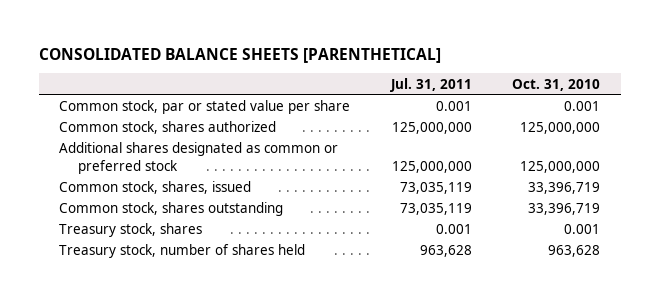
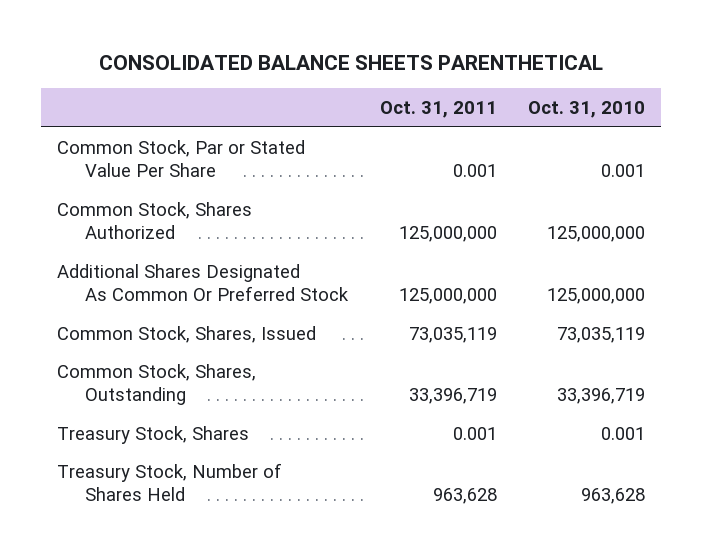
[38,47,441,63] CONSOLIDATED BALANCE SHEETS [PARENTHETICAL] -> [99,55,604,71] CONSOLIDATED BALANCE SHEETS PARENTHETICAL
[389,77,472,92] Jul. 31, 2011 -> none
none -> [379,101,497,119] Oct. 31, 2011
[58,100,350,115] Common stock, par or stated value per share -> [57,139,306,178] Common Stock, Par or Stated Value Per Share
[58,121,276,135] Common stock, shares authorized -> [57,201,253,240] Common Stock, Shares Authorized
[58,142,338,175] Additional shares designated as common or preferred stock -> [57,263,350,302] Additional Shares Designated As Common Or Preferred Stock
[58,181,251,195] Common stock, shares, issued -> [57,325,317,343] Common Stock, Shares, Issued
[528,182,601,195] 33,396,719 -> [556,326,645,343] 73,035,119
[58,202,283,217] Common stock, shares outstanding -> [57,363,257,406] Common Stock, Shares, Outstanding
[58,223,202,238] Treasury stock, shares -> [57,425,250,444] Treasury Stock, Shares
[58,244,305,259] Treasury stock, number of shares held -> [57,462,283,502] Treasury Stock, Number of Shares Held

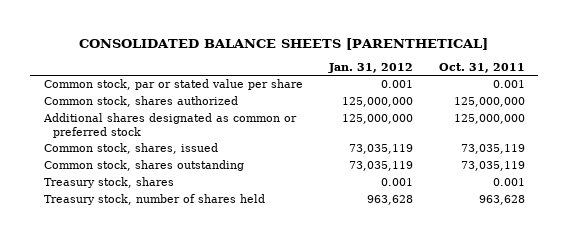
[99,55,604,71] CONSOLIDATED BALANCE SHEETS PARENTHETICAL -> [79,37,489,50] CONSOLIDATED BALANCE SHEETS [PARENTHETICAL]
[527,101,645,119] Oct. 31, 2010 -> none
none -> [327,63,413,74] Jan. 31, 2012
[57,139,306,178] Common Stock, Par or Stated Value Per Share -> [43,79,303,91] Common stock, par or stated value per share
[57,201,253,240] Common Stock, Shares Authorized -> [43,96,238,108] Common stock, shares authorized
[57,263,350,302] Additional Shares Designated As Common Or Preferred Stock -> [42,113,297,138] Additional shares designated as common or preferred stock
[57,325,317,343] Common Stock, Shares, Issued -> [43,143,218,155] Common stock, shares, issued
[57,363,257,406] Common Stock, Shares, Outstanding -> [43,160,244,172] Common stock, shares outstanding
[408,388,497,405] 33,396,719 -> [461,161,526,172] 73,035,119
[57,425,250,444] Treasury Stock, Shares -> [43,177,174,189] Treasury stock, shares
[57,462,283,502] Treasury Stock, Number of Shares Held -> [43,194,265,206] Treasury stock, number of shares held

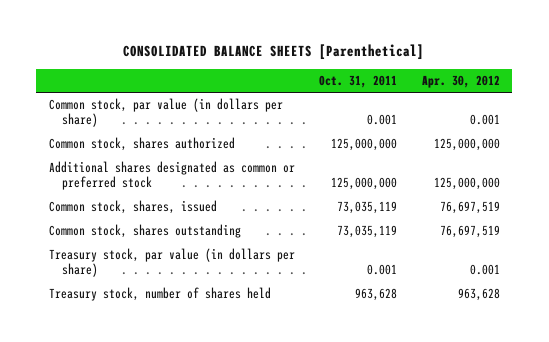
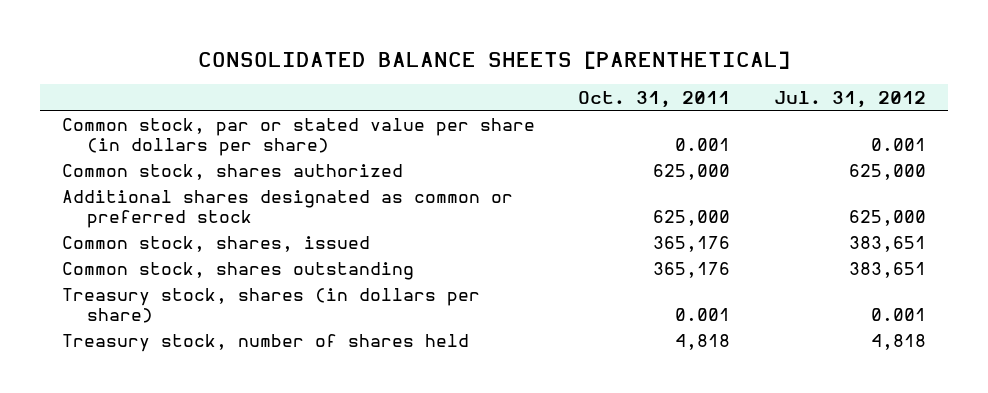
[123,44,425,61] CONSOLIDATED BALANCE SHEETS [Parenthetical] -> [197,50,790,69] CONSOLIDATED BALANCE SHEETS [PARENTHETICAL]
[422,75,501,89] Apr. 30, 2012 -> none
none -> [773,90,926,108] Jul. 31, 2012
[48,98,283,128] Common stock, par value (in dollars per share) -> [61,117,535,156] Common stock, par or stated value per share (in dollars per share)
[331,138,398,152] 125,000,000 -> [653,163,731,180] 625,000
[331,177,398,191] 125,000,000 -> [653,209,731,226] 625,000
[337,201,398,215] 73,035,119 -> [653,235,731,252] 365,176
[337,225,398,239] 73,035,119 -> [653,261,731,278] 365,176
[48,248,295,278] Treasury stock, par value (in dollars per share) -> [61,287,480,323] Treasury stock, shares (in dollars per share)
[355,288,398,302] 963,628 -> [675,333,731,350] 4,818

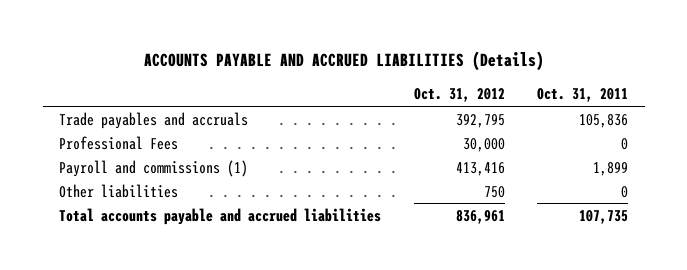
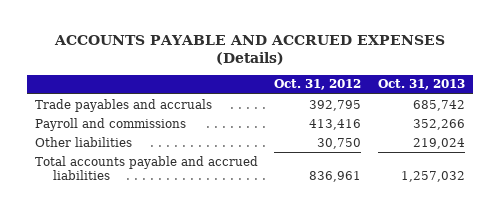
[143,51,544,72] ACCOUNTS PAYABLE AND ACCRUED LIABILITIES (Details) -> [53,34,445,65] ACCOUNTS PAYABLE AND ACCRUED EXPENSES (Details)
[537,88,629,103] Oct. 31, 2011 -> none
none -> [377,79,465,91] Oct. 31, 2013
[58,135,178,150] Professional Fees -> none
[58,159,248,177] Payroll and commissions (1) -> [34,117,186,131] Payroll and commissions
[483,185,505,198] 750 -> [317,137,362,149] 30,750

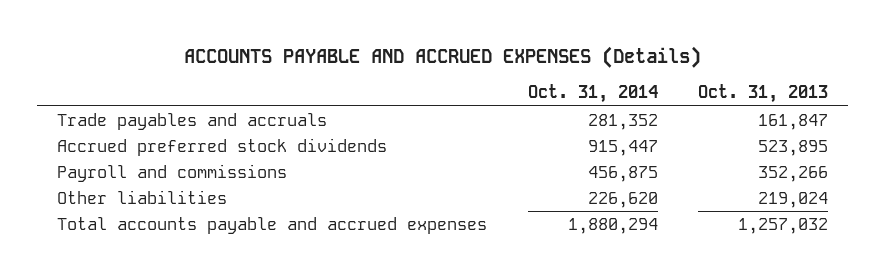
[274,79,362,91] Oct. 31, 2012 -> none
none -> [527,84,658,104] Oct. 31, 2014
[412,99,465,111] 685,742 -> [758,113,829,130] 161,847
none -> [57,137,388,156] Accrued preferred stock dividends
[34,155,258,180] Total accounts payable and accrued liabilities -> [57,216,488,234] Total accounts payable and accrued expenses

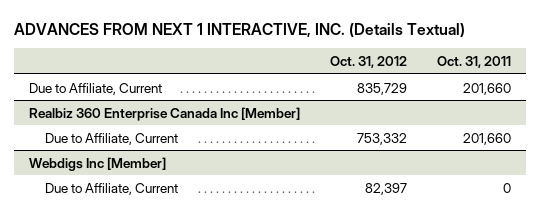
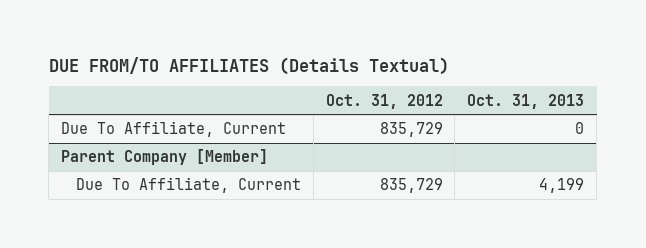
[13,22,465,38] ADVANCES FROM NEXT 1 INTERACTIVE, INC. (Details Textual) -> [48,56,449,75] DUE FROM/TO AFFILIATES (Details Textual)
[437,56,512,69] Oct. 31, 2011 -> none
none -> [467,93,585,109] Oct. 31, 2013
[28,106,300,121] Realbiz 360 Enterprise Canada Inc [Member] -> none
[28,156,166,171] Webdigs Inc [Member] -> none
[44,182,178,195] Due to Affiliate, Current -> none
[28,82,162,95] Due to Affiliate, Current -> [61,121,287,138] Due To Affiliate, Current
none -> [61,149,269,166] Parent Company [Member]
[44,132,178,145] Due to Affiliate, Current -> [75,177,301,194] Due To Affiliate, Current
[356,132,407,145] 753,332 -> [379,178,443,194] 835,729

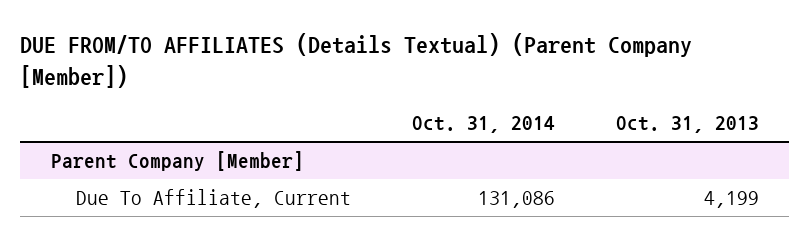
[48,56,449,75] DUE FROM/TO AFFILIATES (Details Textual) -> [20,33,693,88] DUE FROM/TO AFFILIATES (Details Textual) (Parent Company [Member])
[325,93,443,109] Oct. 31, 2012 -> none
none -> [412,116,556,134] Oct. 31, 2014
[61,121,287,138] Due To Affiliate, Current -> none

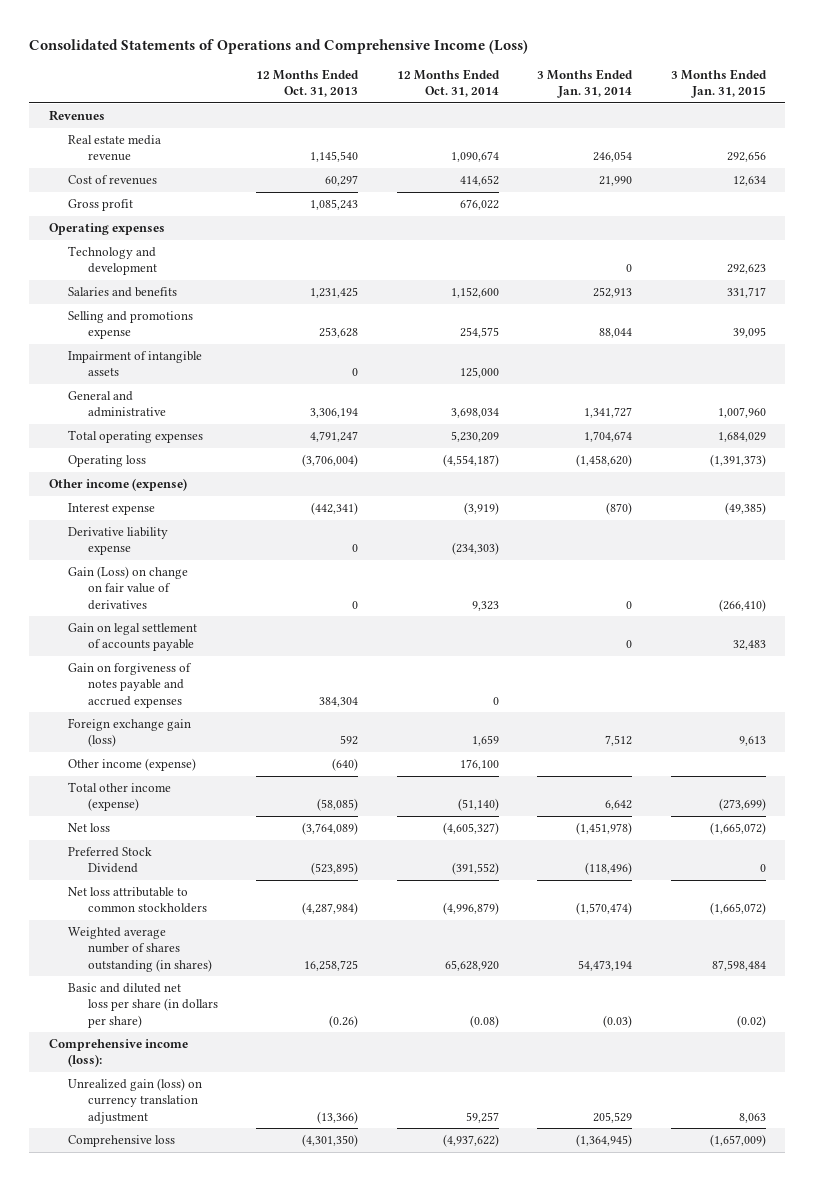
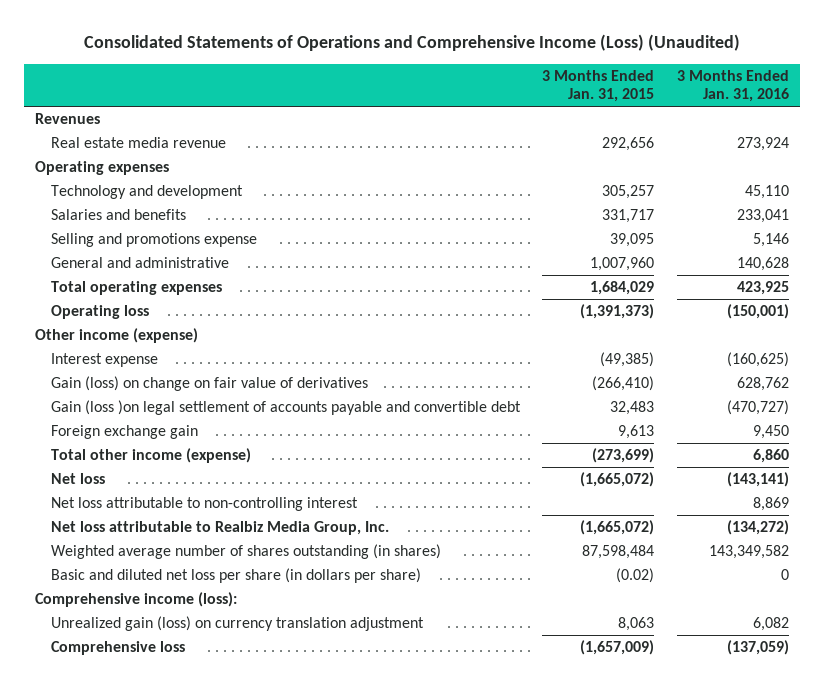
[29,38,529,54] Consolidated Statements of Operations and Comprehensive Income (Loss) -> [84,34,741,52] Consolidated Statements of Operations and Comprehensive Income (Loss) (Unaudited)
[256,68,360,98] 12 Months Ended Oct. 31, 2013 -> none
[396,68,500,98] 12 Months Ended Oct. 31, 2014 -> none
[537,68,634,99] 3 Months Ended Jan. 31, 2014 -> none
none -> [677,69,790,103] 3 Months Ended Jan. 31, 2016
[68,175,158,186] Cost of revenues -> none
[68,199,134,212] Gross profit -> none
[727,264,767,275] 292,623 -> [602,185,655,200] 305,257
[68,351,203,377] Impairment of intangible assets -> none
[68,527,169,556] Derivative liability expense -> none
[68,663,193,708] Gain on forgiveness of notes payable and accrued expenses -> none
[68,758,197,772] Other income (expense) -> none
[68,566,189,610] Gain (Loss) on change on fair value of derivatives -> [50,376,368,392] Gain (loss) on change on fair value of derivatives
[68,623,198,652] Gain on legal settlement of accounts payable -> [50,400,521,416] Gain (loss )on legal settlement of accounts payable and convertible debt
[68,718,192,748] Foreign exchange gain (loss) -> [50,425,198,440] Foreign exchange gain
[68,847,153,874] Preferred Stock Dividend -> none
none -> [50,497,358,512] Net loss attributable to non-controlling interest
[68,887,207,914] Net loss attributable to common stockholders -> [50,521,389,536] Net loss attributable to Realbiz Media Group, Inc.

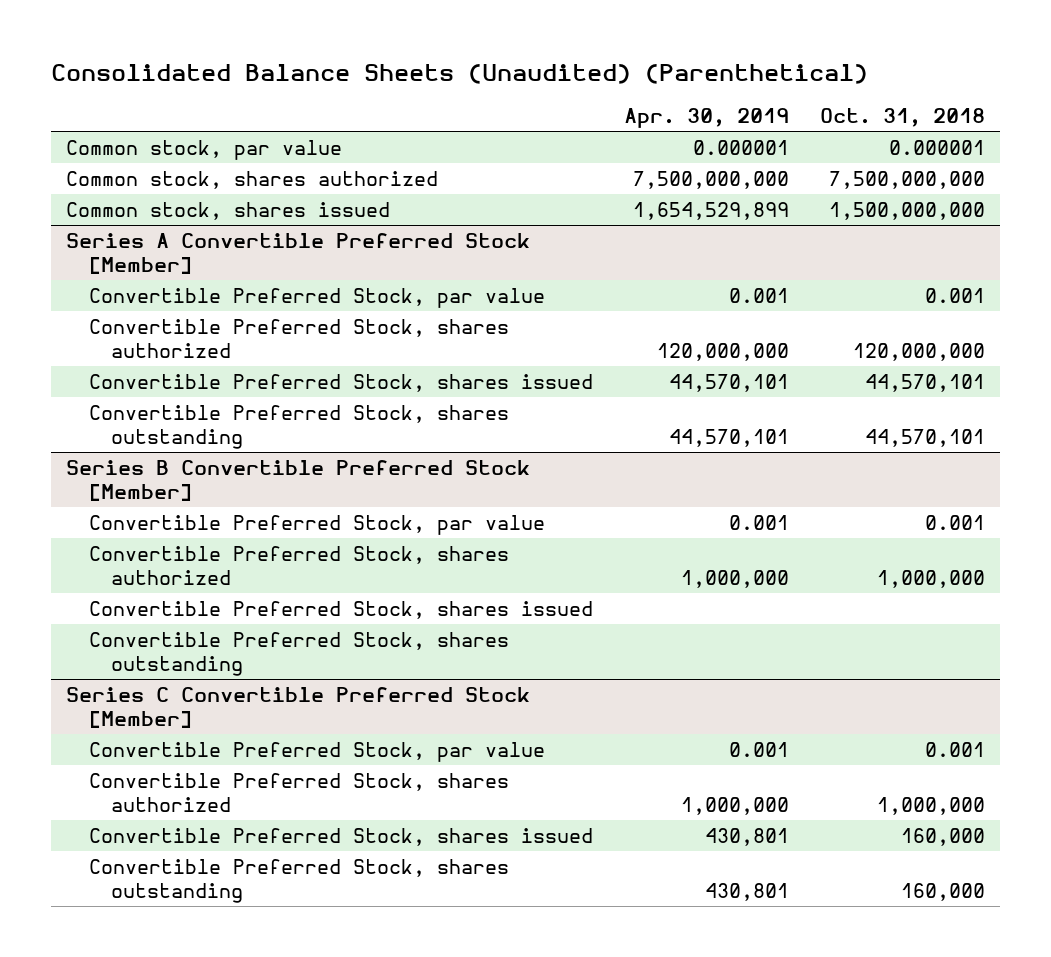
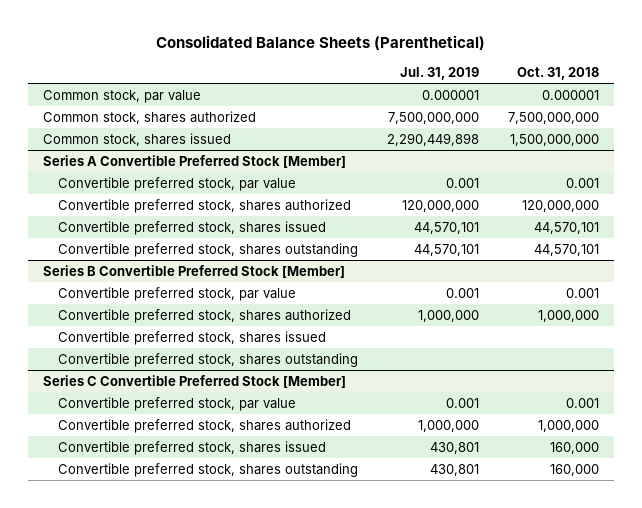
[50,64,868,85] Consolidated Balance Sheets (Unaudited) (Parenthetical) -> [156,35,486,51] Consolidated Balance Sheets (Parenthetical)
[623,108,789,129] Apr. 30, 2019 -> none
none -> [400,66,480,80] Jul. 31, 2019
[88,287,545,308] Convertible Preferred Stock, par value -> [58,176,297,191] Convertible preferred stock, par value
[88,318,509,358] Convertible Preferred Stock, shares authorized -> [58,198,352,213] Convertible preferred stock, shares authorized
[88,373,593,392] Convertible Preferred Stock, shares issued -> [58,220,327,235] Convertible preferred stock, shares issued
[88,404,509,449] Convertible Preferred Stock, shares outstanding -> [58,242,359,257] Convertible preferred stock, shares outstanding
[88,514,545,535] Convertible Preferred Stock, par value -> [58,286,297,301] Convertible preferred stock, par value
[88,545,509,585] Convertible Preferred Stock, shares authorized -> [58,308,352,323] Convertible preferred stock, shares authorized
[88,600,593,619] Convertible Preferred Stock, shares issued -> [58,330,327,345] Convertible preferred stock, shares issued
[88,631,509,676] Convertible Preferred Stock, shares outstanding -> [58,352,359,367] Convertible preferred stock, shares outstanding
[88,741,545,762] Convertible Preferred Stock, par value -> [58,396,297,411] Convertible preferred stock, par value
[88,772,509,812] Convertible Preferred Stock, shares authorized -> [58,418,352,433] Convertible preferred stock, shares authorized
[88,827,593,846] Convertible Preferred Stock, shares issued -> [58,440,327,455] Convertible preferred stock, shares issued
[88,858,509,903] Convertible Preferred Stock, shares outstanding -> [58,462,359,477] Convertible preferred stock, shares outstanding

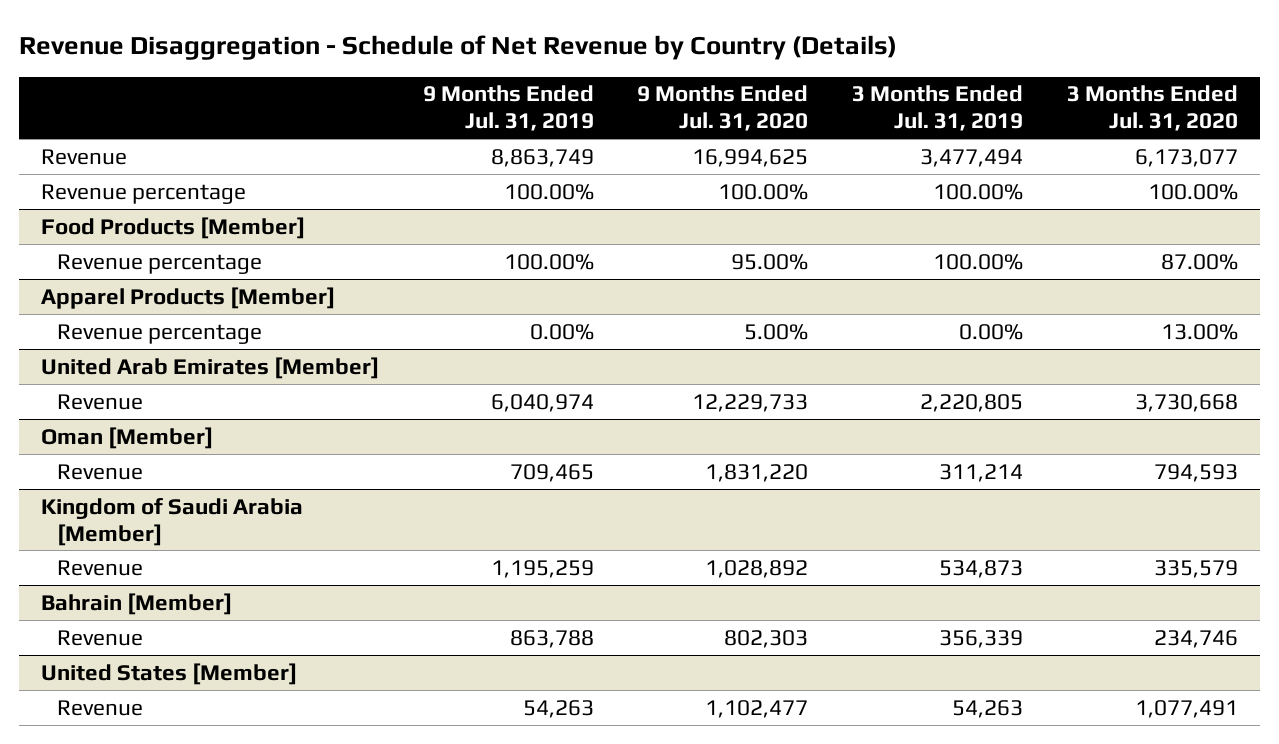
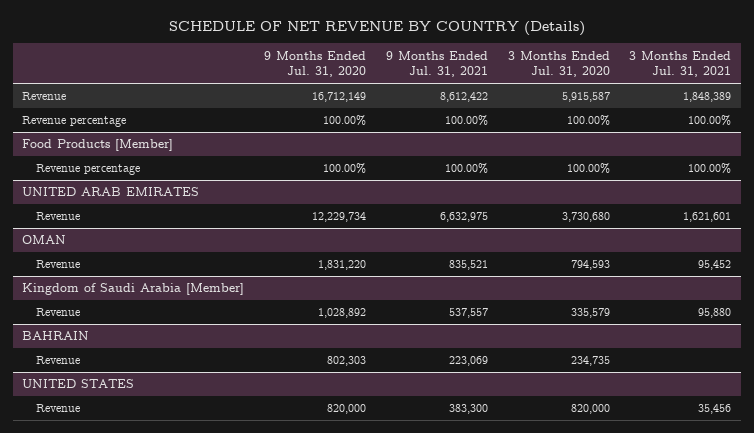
[18,35,897,61] Revenue Disaggregation - Schedule of Net Revenue by Country (Details) -> [168,21,585,37] SCHEDULE OF NET REVENUE BY COUNTRY (Details)
[422,85,594,132] 9 Months Ended Jul. 31, 2019 -> none
[852,85,1024,132] 3 Months Ended Jul. 31, 2019 -> none
none -> [385,50,488,78] 9 Months Ended Jul. 31, 2021
none -> [629,50,732,78] 3 Months Ended Jul. 31, 2021
[692,148,809,167] 16,994,625 -> [312,92,367,103] 16,712,149
[1134,148,1238,167] 6,173,077 -> [561,92,610,103] 5,915,587
[40,286,335,309] Apparel Products [Member] -> none
[56,323,262,344] Revenue percentage -> none
[731,253,809,270] 95.00% -> [323,163,367,175] 100.00%
[1160,253,1238,270] 87.00% -> [566,163,610,175] 100.00%
[40,356,379,379] United Arab Emirates [Member] -> [22,187,200,197] UNITED ARAB EMIRATES
[692,393,809,412] 12,229,733 -> [312,212,367,223] 12,229,734
[1134,393,1238,412] 3,730,668 -> [561,212,610,223] 3,730,680
[40,426,213,449] Oman [Member] -> [22,235,67,245] OMAN
[40,592,232,615] Bahrain [Member] -> [22,331,90,341] BAHRAIN
[1153,629,1238,648] 234,746 -> [570,356,610,367] 234,735
[40,662,297,685] United States [Member] -> [22,379,135,389] UNITED STATES
[705,699,809,718] 1,102,477 -> [327,404,367,415] 820,000
[1134,699,1238,718] 1,077,491 -> [570,404,610,415] 820,000

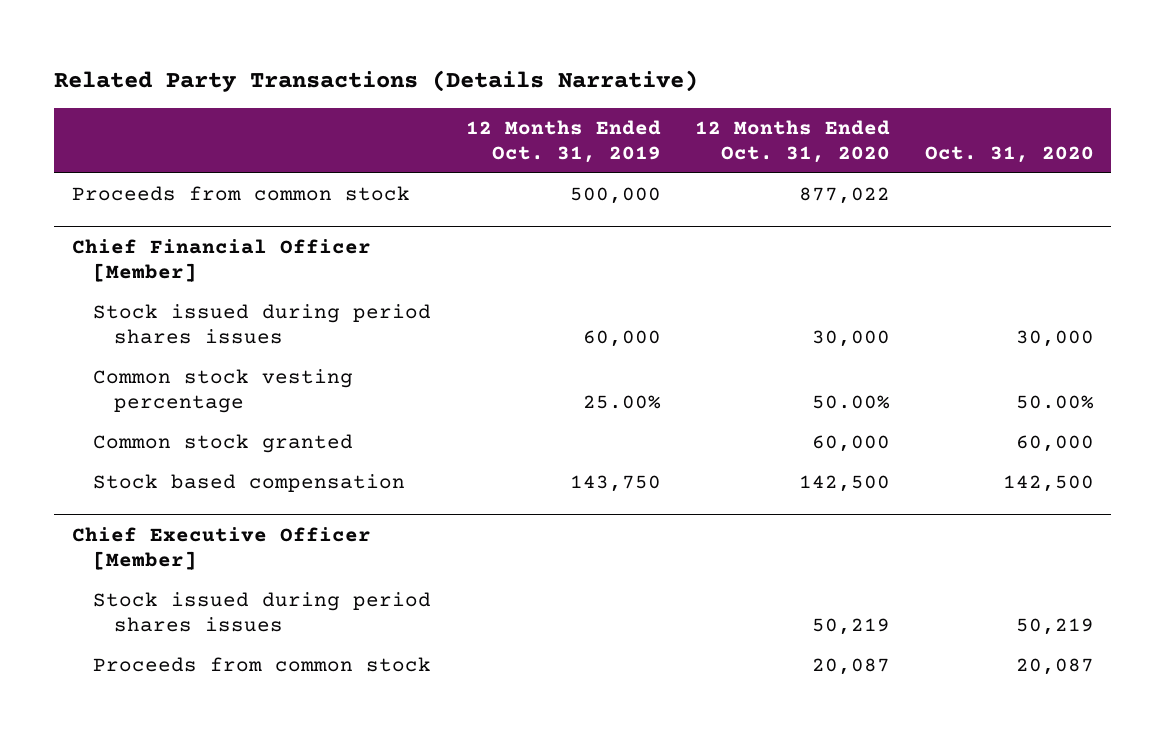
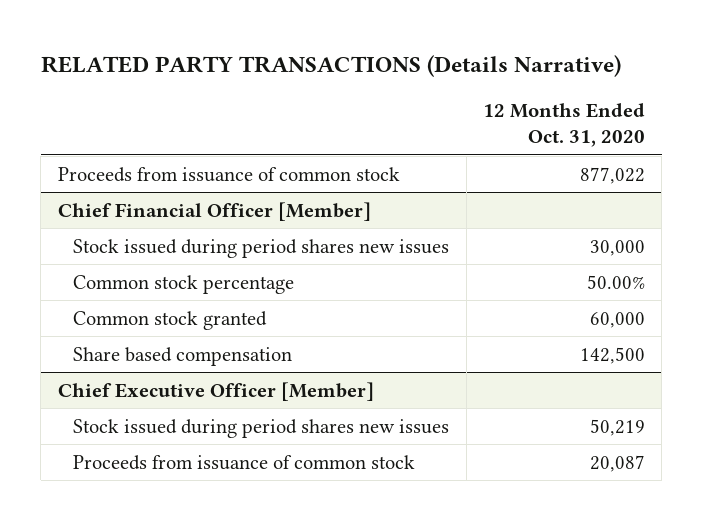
[54,69,699,92] Related Party Transactions (Details Narrative) -> [40,55,621,78] RELATED PARTY TRANSACTIONS (Details Narrative)
[465,119,661,163] 12 Months Ended Oct. 31, 2019 -> none
[924,145,1094,163] Oct. 31, 2020 -> none
[71,185,410,201] Proceeds from common stock -> [57,166,400,182] Proceeds from issuance of common stock
[92,303,431,345] Stock issued during period shares issues -> [73,238,450,258] Stock issued during period shares new issues
[92,368,353,414] Common stock vesting percentage -> [73,274,295,294] Common stock percentage
[92,473,405,492] Stock based compensation -> [73,346,293,366] Share based compensation
[92,591,431,633] Stock issued during period shares issues -> [73,418,450,438] Stock issued during period shares new issues
[92,656,431,672] Proceeds from common stock -> [73,454,416,470] Proceeds from issuance of common stock

